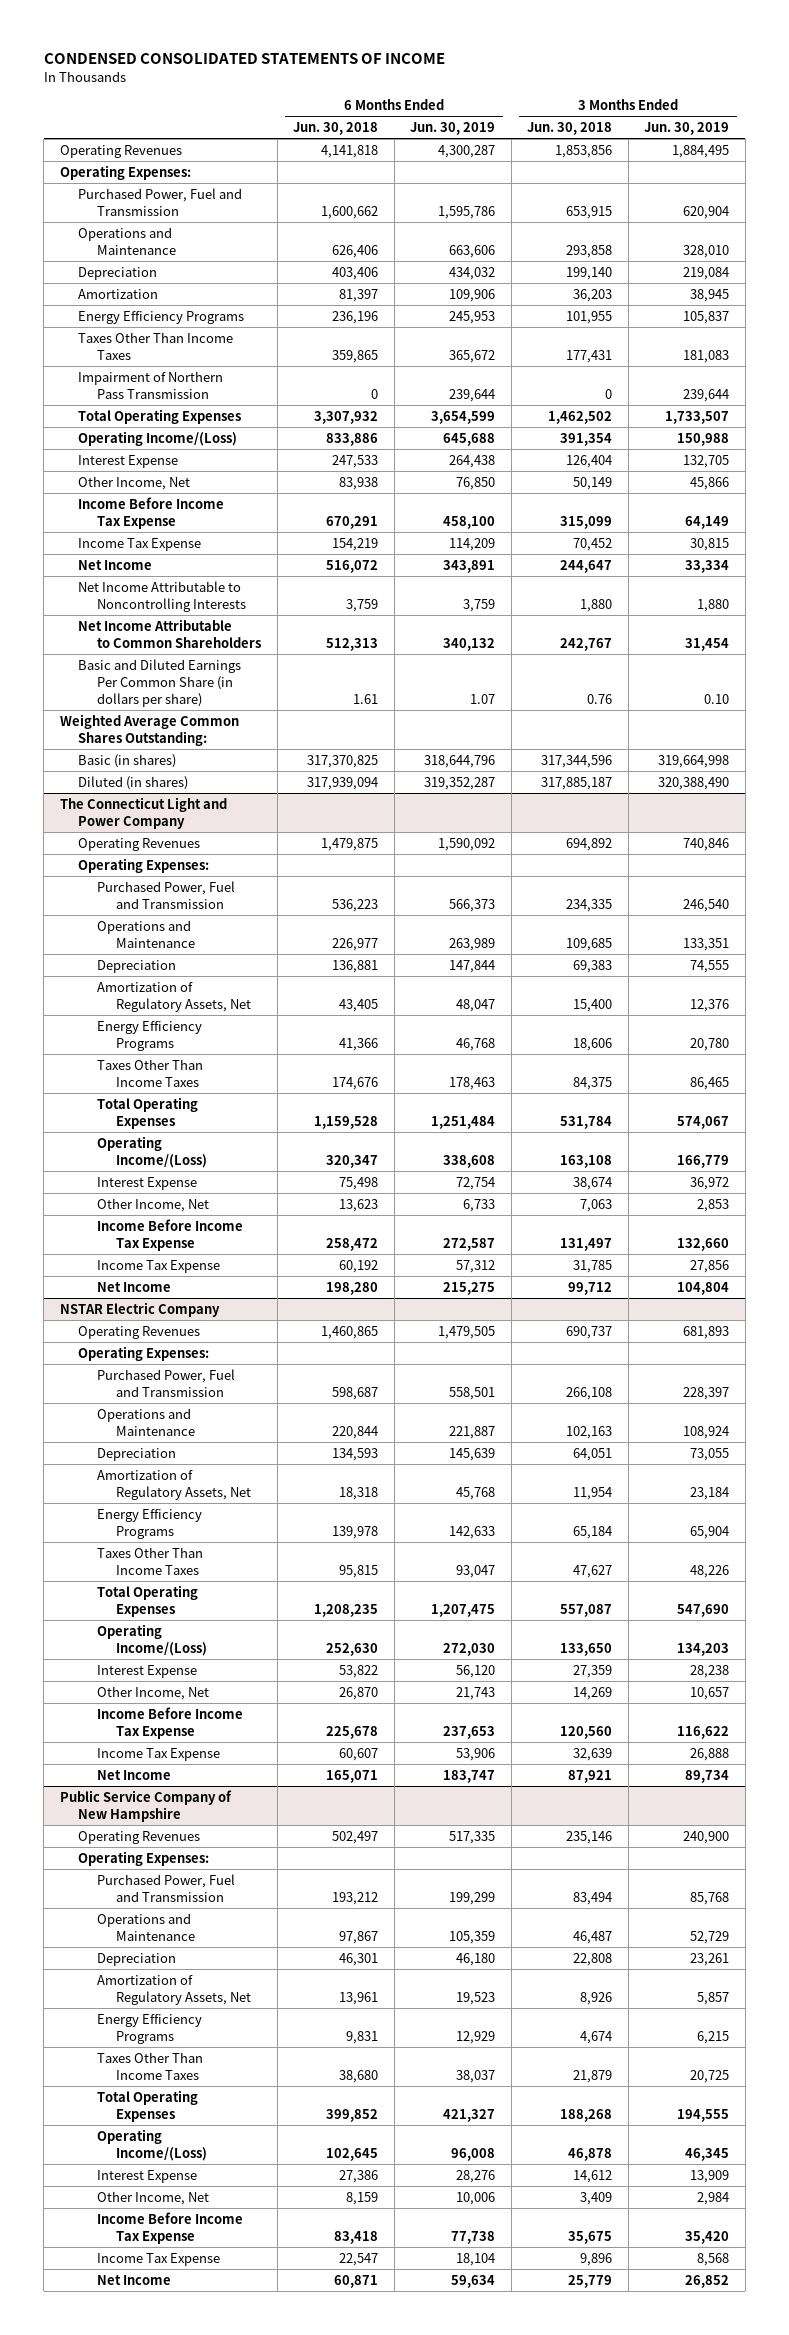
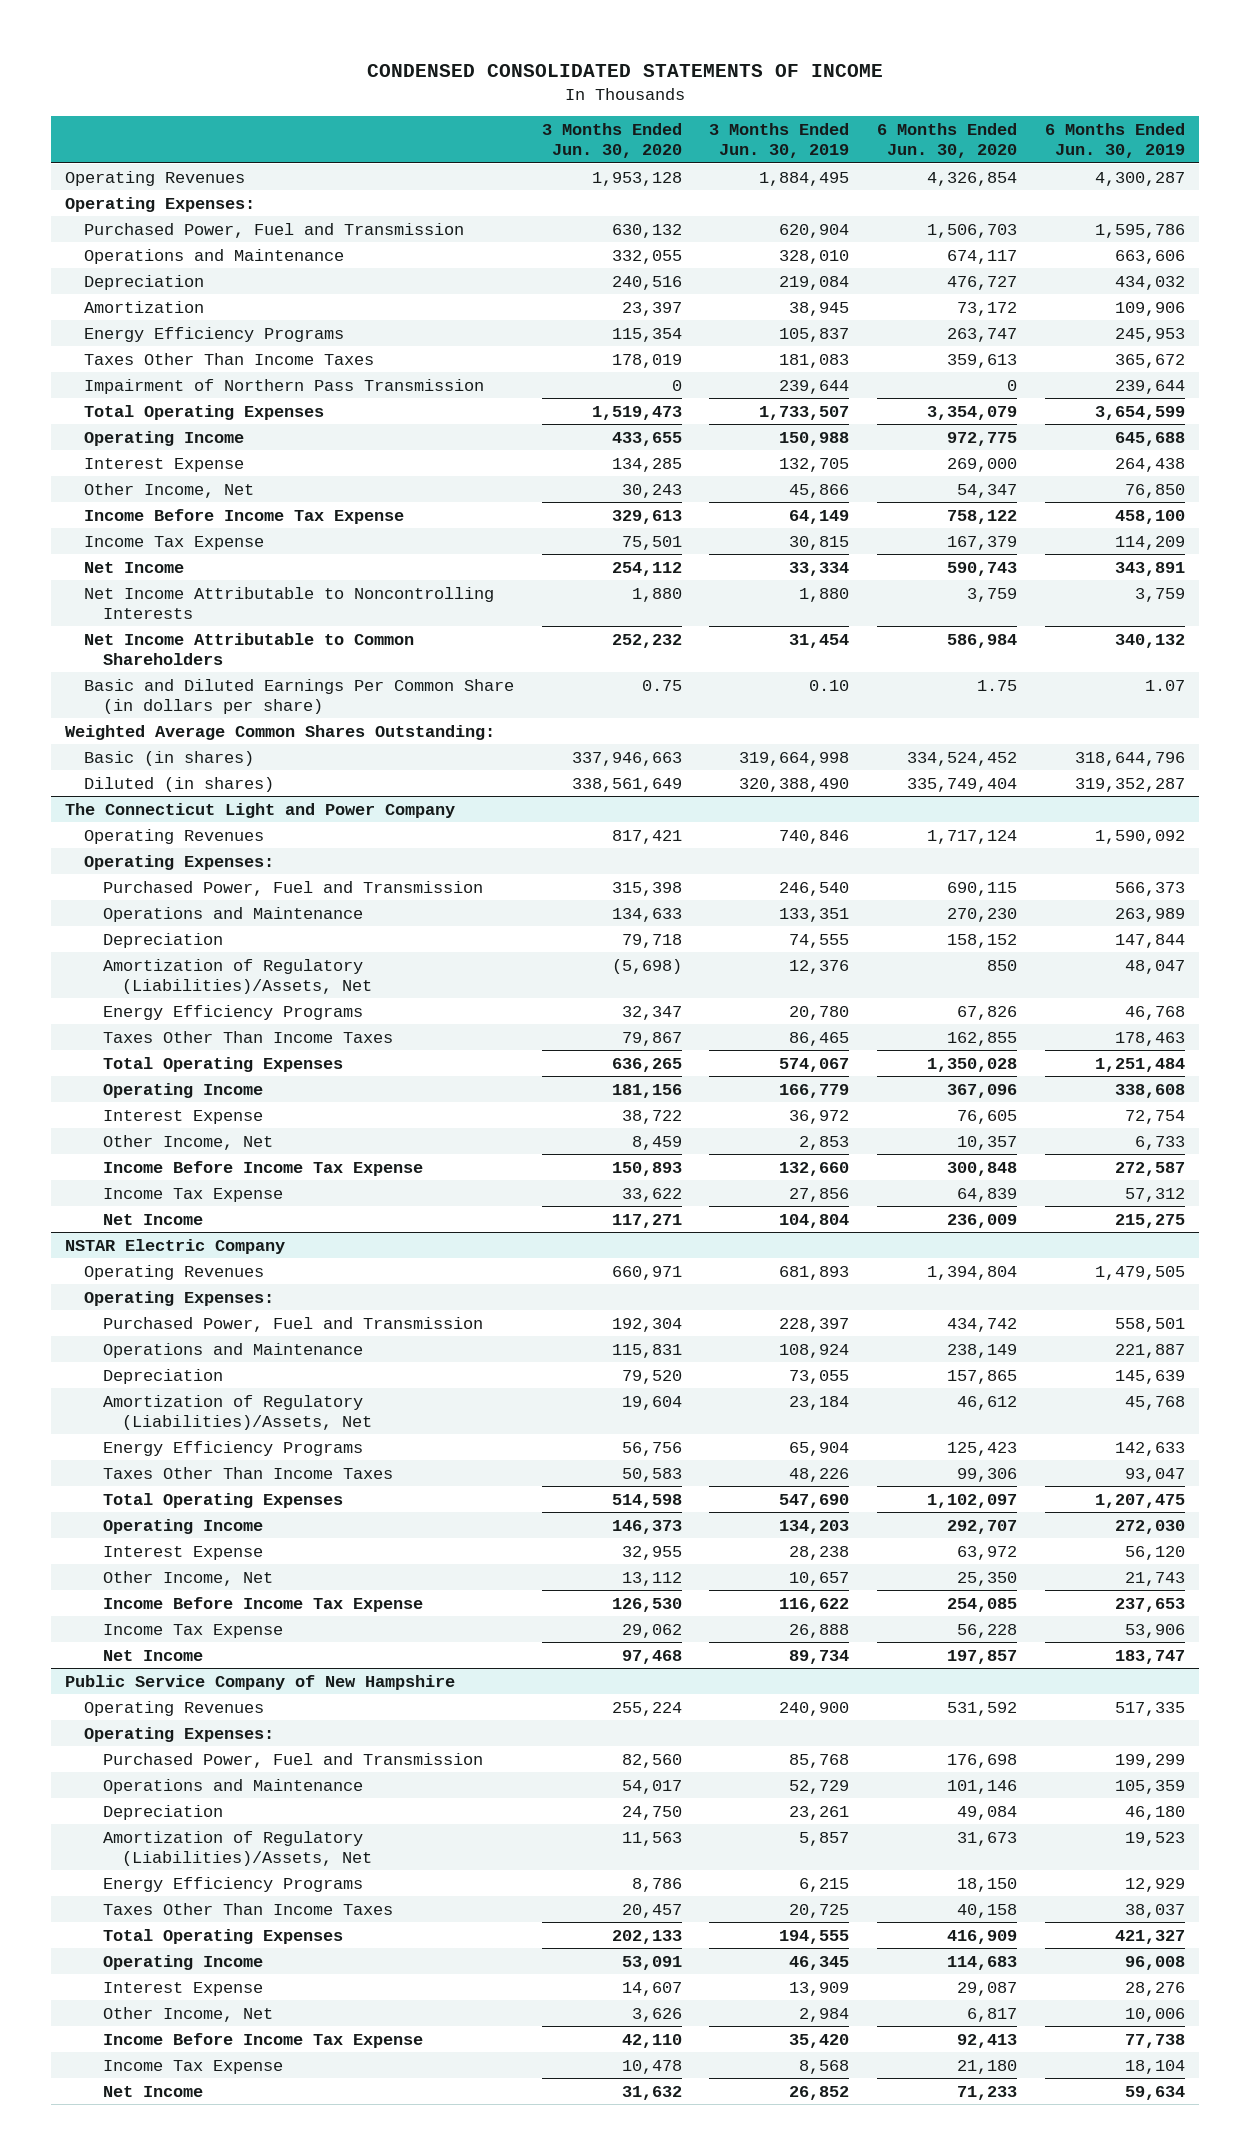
[293,122,379,136] Jun. 30, 2018 -> none
[527,122,613,136] Jun. 30, 2018 -> none
none -> [541,123,682,159] 3 Months Ended Jun. 30, 2020
none -> [877,123,1018,159] 6 Months Ended Jun. 30, 2020
[78,430,238,446] Operating Income/(Loss) -> [83,430,244,446] Operating Income
[97,981,252,1012] Amortization of Regulatory Assets, Net -> [103,958,373,994] Amortization of Regulatory (Liabilities)/Assets, Net
[97,1135,208,1168] Operating Income/(Loss) -> [103,1082,264,1098] Operating Income
[97,1469,252,1500] Amortization of Regulatory Assets, Net -> [103,1394,373,1430] Amortization of Regulatory (Liabilities)/Assets, Net
[97,1623,208,1656] Operating Income/(Loss) -> [103,1518,264,1534] Operating Income
[97,1974,252,2005] Amortization of Regulatory Assets, Net -> [103,1830,373,1866] Amortization of Regulatory (Liabilities)/Assets, Net
[97,2128,208,2161] Operating Income/(Loss) -> [103,1954,264,1970] Operating Income

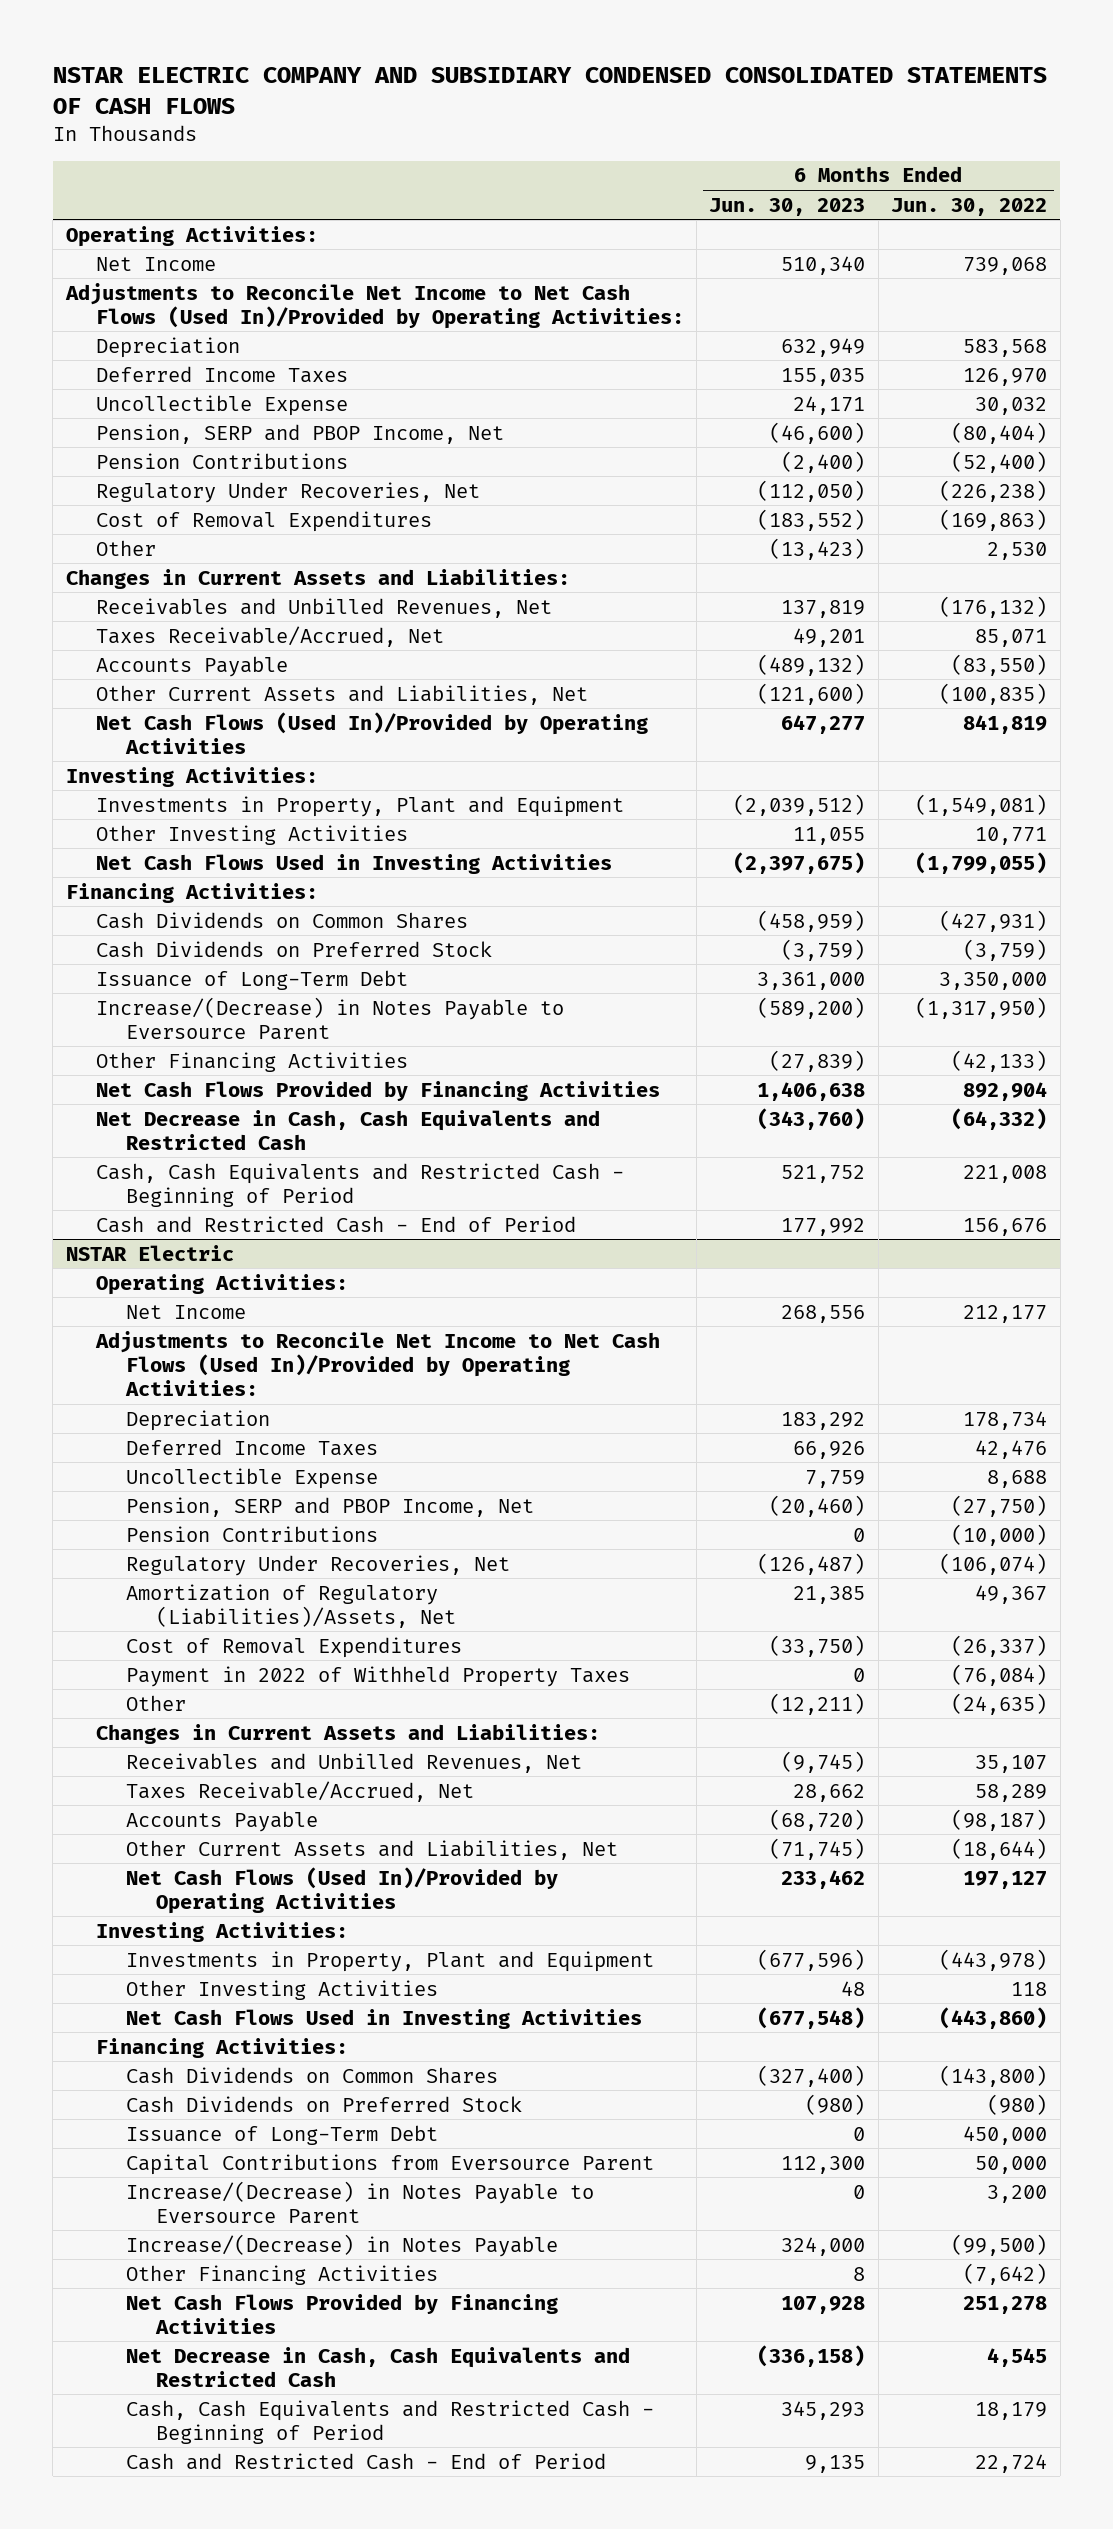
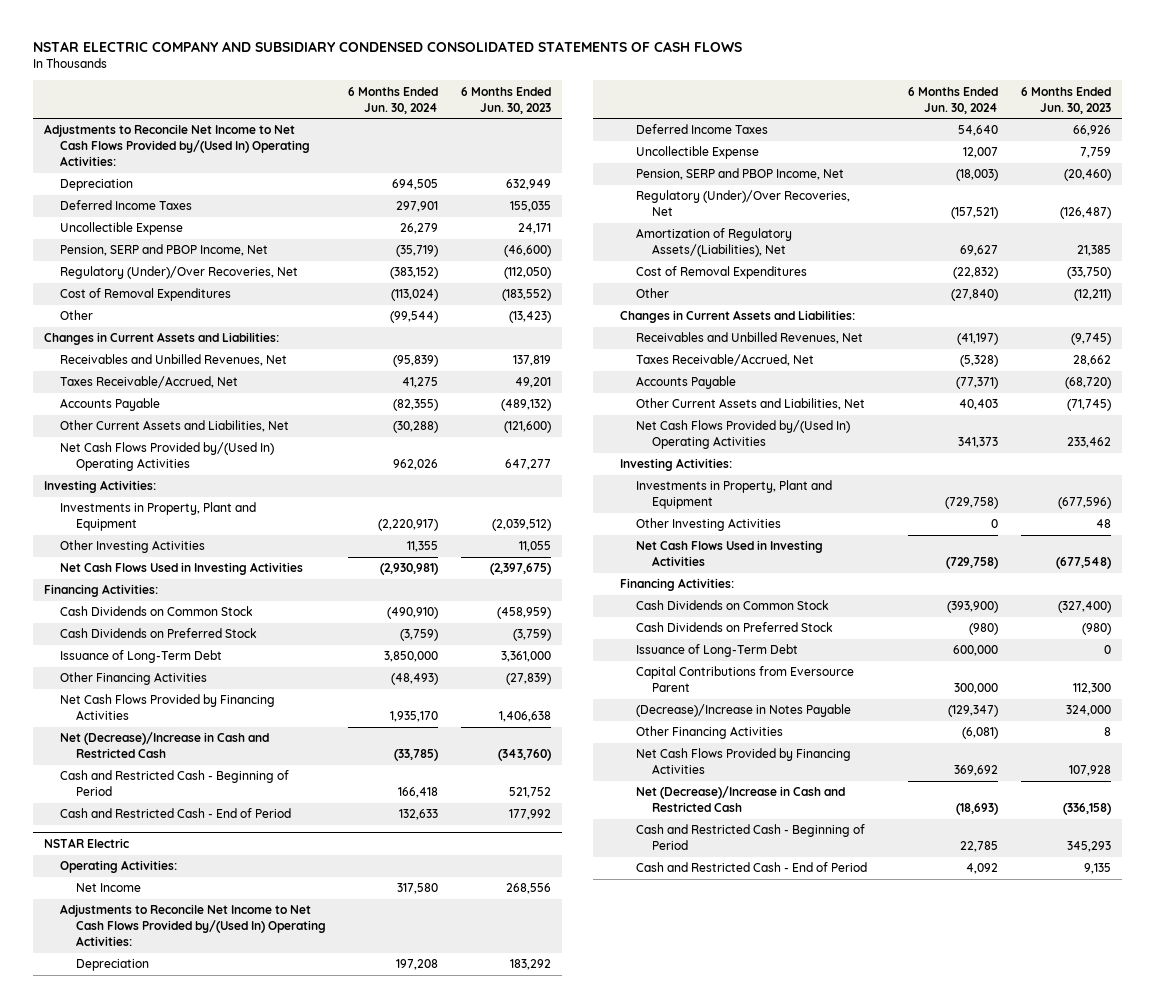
[891,197,1048,216] Jun. 30, 2022 -> none
none -> [348,86,439,114] 6 Months Ended Jun. 30, 2024
[65,225,318,247] Operating Activities: -> none
[95,256,216,271] Net Income -> none
[64,282,684,329] Adjustments to Reconcile Net Income to Net Cash Flows (Used In)/Provided by Operating Activities: -> [43,124,310,167] Adjustments to Reconcile Net Income to Net Cash Flows Provided by/(Used In) Operating Activities:
[95,452,348,469] Pension Contributions -> none
[95,481,480,503] Regulatory Under Recoveries, Net -> [59,266,298,280] Regulatory (Under)/Over Recoveries, Net
[95,711,648,754] Net Cash Flows (Used In)/Provided by Operating Activities -> [59,442,274,472] Net Cash Flows Provided by/(Used In) Operating Activities
[95,911,468,929] Cash Dividends on Common Shares -> [59,606,253,617] Cash Dividends on Common Stock
[95,996,564,1040] Increase/(Decrease) in Notes Payable to Eversource Parent -> none
[95,1109,600,1150] Net Decrease in Cash, Cash Equivalents and Restricted Cash -> [59,732,269,759] Net (Decrease)/Increase in Cash and Restricted Cash
[95,1162,624,1207] Cash, Cash Equivalents and Restricted Cash - Beginning of Period -> [59,770,289,797] Cash and Restricted Cash - Beginning of Period
[94,1330,660,1396] Adjustments to Reconcile Net Income to Net Cash Flows (Used In)/Provided by Operating Activities: -> [59,904,326,947] Adjustments to Reconcile Net Income to Net Cash Flows Provided by/(Used In) Operating Activities:
[126,1525,379,1542] Pension Contributions -> none
[126,1554,511,1576] Regulatory Under Recoveries, Net -> [635,190,850,217] Regulatory (Under)/Over Recoveries, Net
[126,1583,457,1628] Amortization of Regulatory (Liabilities)/Assets, Net -> [635,228,792,258] Amortization of Regulatory Assets/(Liabilities), Net
[126,1665,631,1687] Payment in 2022 of Withheld Property Taxes -> none
[126,1866,559,1914] Net Cash Flows (Used In)/Provided by Operating Activities -> [635,420,850,450] Net Cash Flows Provided by/(Used In) Operating Activities
[126,2066,499,2084] Cash Dividends on Common Shares -> [635,600,829,611] Cash Dividends on Common Stock
[126,2180,595,2224] Increase/(Decrease) in Notes Payable to Eversource Parent -> none
[126,2233,559,2257] Increase/(Decrease) in Notes Payable -> [635,704,851,718] (Decrease)/Increase in Notes Payable
[126,2346,631,2387] Net Decrease in Cash, Cash Equivalents and Restricted Cash -> [635,786,845,813] Net (Decrease)/Increase in Cash and Restricted Cash
[126,2399,655,2444] Cash, Cash Equivalents and Restricted Cash - Beginning of Period -> [635,824,865,851] Cash and Restricted Cash - Beginning of Period

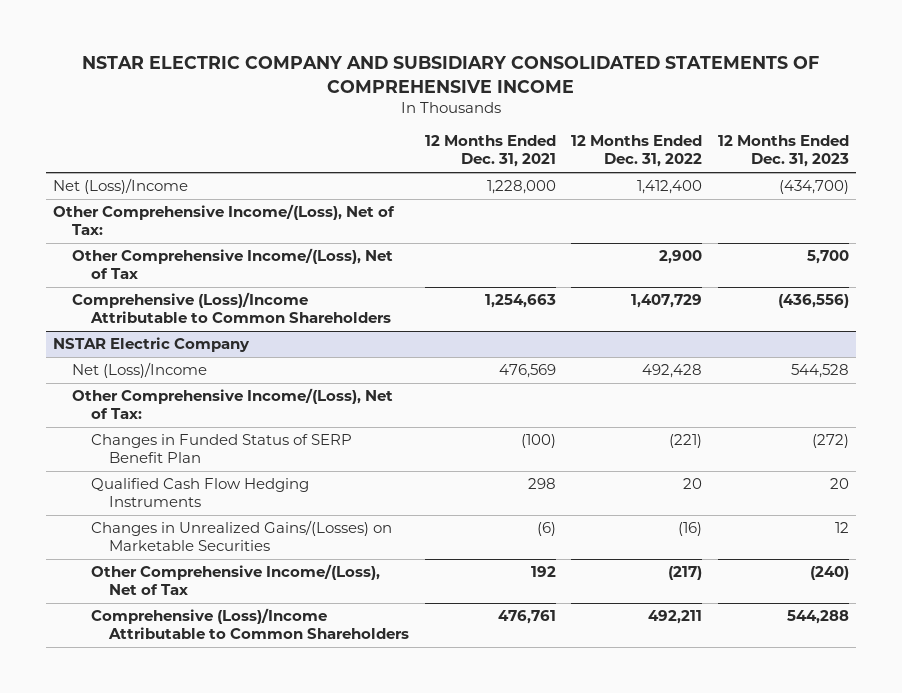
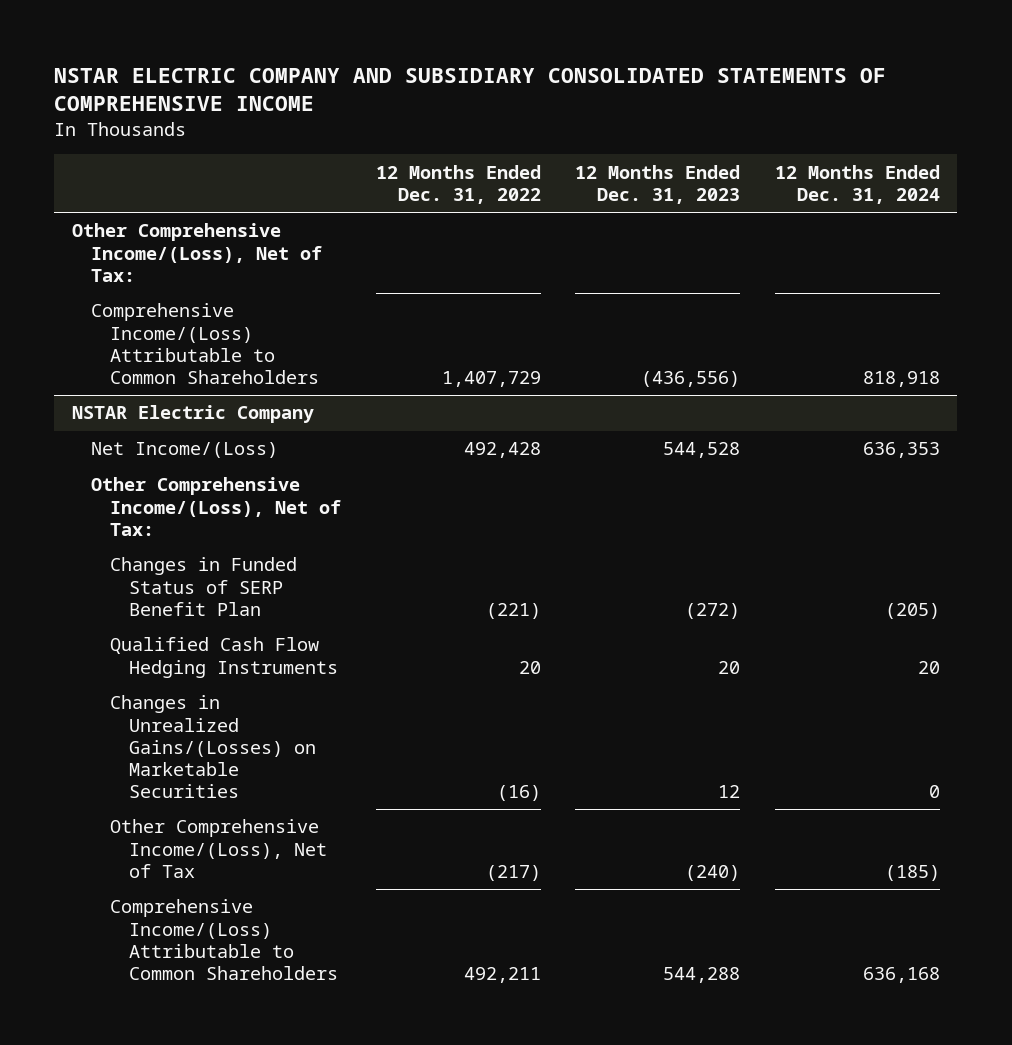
[424,135,556,168] 12 Months Ended Dec. 31, 2021 -> none
none -> [775,164,941,204] 12 Months Ended Dec. 31, 2024
[53,178,189,195] Net (Loss)/Income -> none
[72,248,394,280] Other Comprehensive Income/(Loss), Net of Tax -> none
[72,292,391,324] Comprehensive (Loss)/Income Attributable to Common Shareholders -> [90,303,319,384] Comprehensive Income/(Loss) Attributable to Common Shareholders
[72,362,208,379] Net (Loss)/Income -> [90,442,278,459] Net Income/(Loss)
[90,608,410,640] Comprehensive (Loss)/Income Attributable to Common Shareholders -> [109,899,338,980] Comprehensive Income/(Loss) Attributable to Common Shareholders

